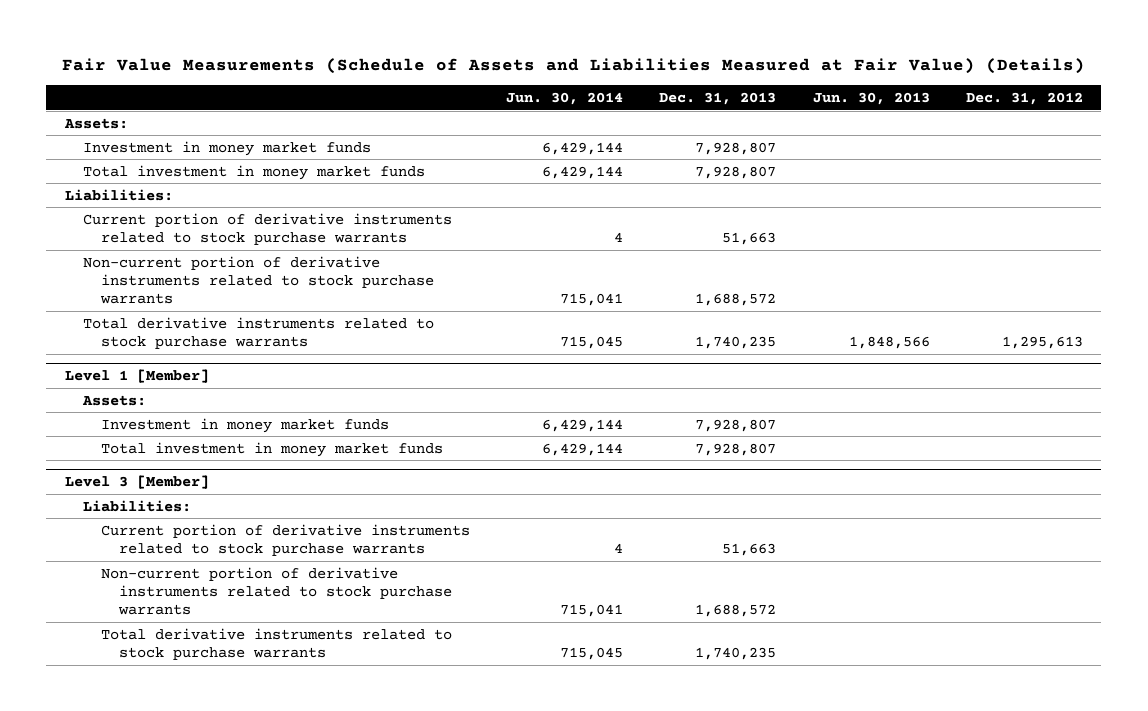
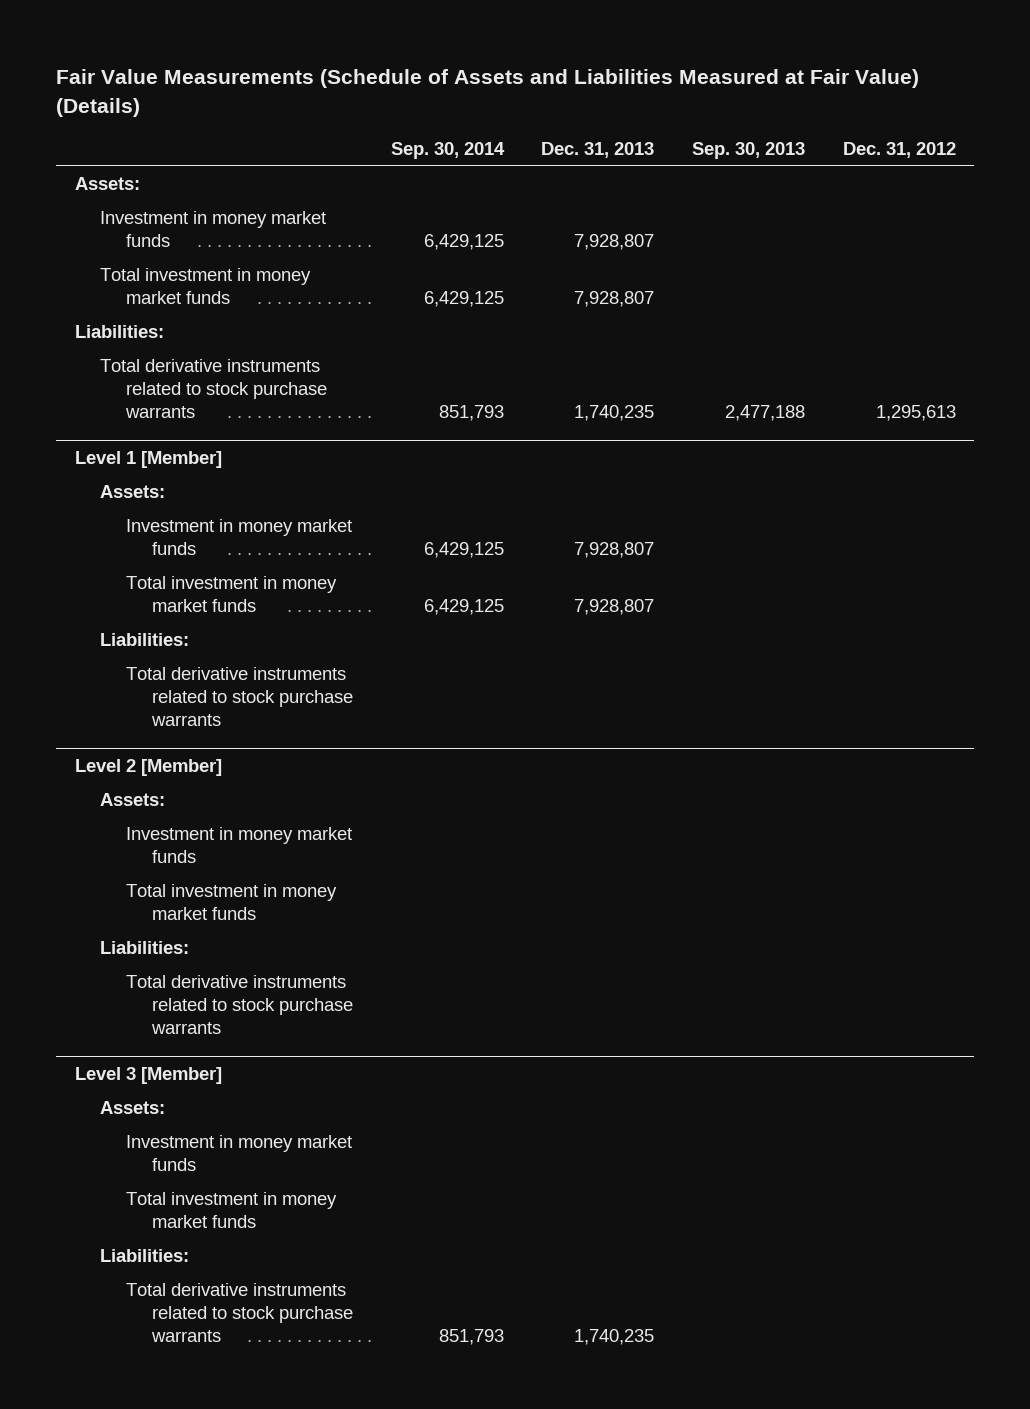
[506,92,624,106] Jun. 30, 2014 -> none
[812,92,930,106] Jun. 30, 2013 -> none
none -> [390,141,505,159] Sep. 30, 2014
none -> [691,141,805,159] Sep. 30, 2013
[82,212,452,246] Current portion of derivative instruments related to stock purchase warrants -> none
[82,255,434,305] Non-current portion of derivative instruments related to stock purchase warrants -> none
none -> [100,633,190,647] Liabilities:
none -> [126,667,353,727] Total derivative instruments related to stock purchase warrants
none -> [74,758,222,776] Level 2 [Member]
none -> [100,793,166,807] Assets:
none -> [126,827,353,864] Investment in money market funds
none -> [126,884,338,921] Total investment in money market funds
none -> [100,941,190,955] Liabilities:
none -> [126,975,353,1035] Total derivative instruments related to stock purchase warrants
none -> [100,1101,166,1115] Assets:
none -> [126,1135,353,1172] Investment in money market funds
none -> [126,1192,338,1229] Total investment in money market funds
[100,523,470,557] Current portion of derivative instruments related to stock purchase warrants -> none
[100,566,452,616] Non-current portion of derivative instruments related to stock purchase warrants -> none

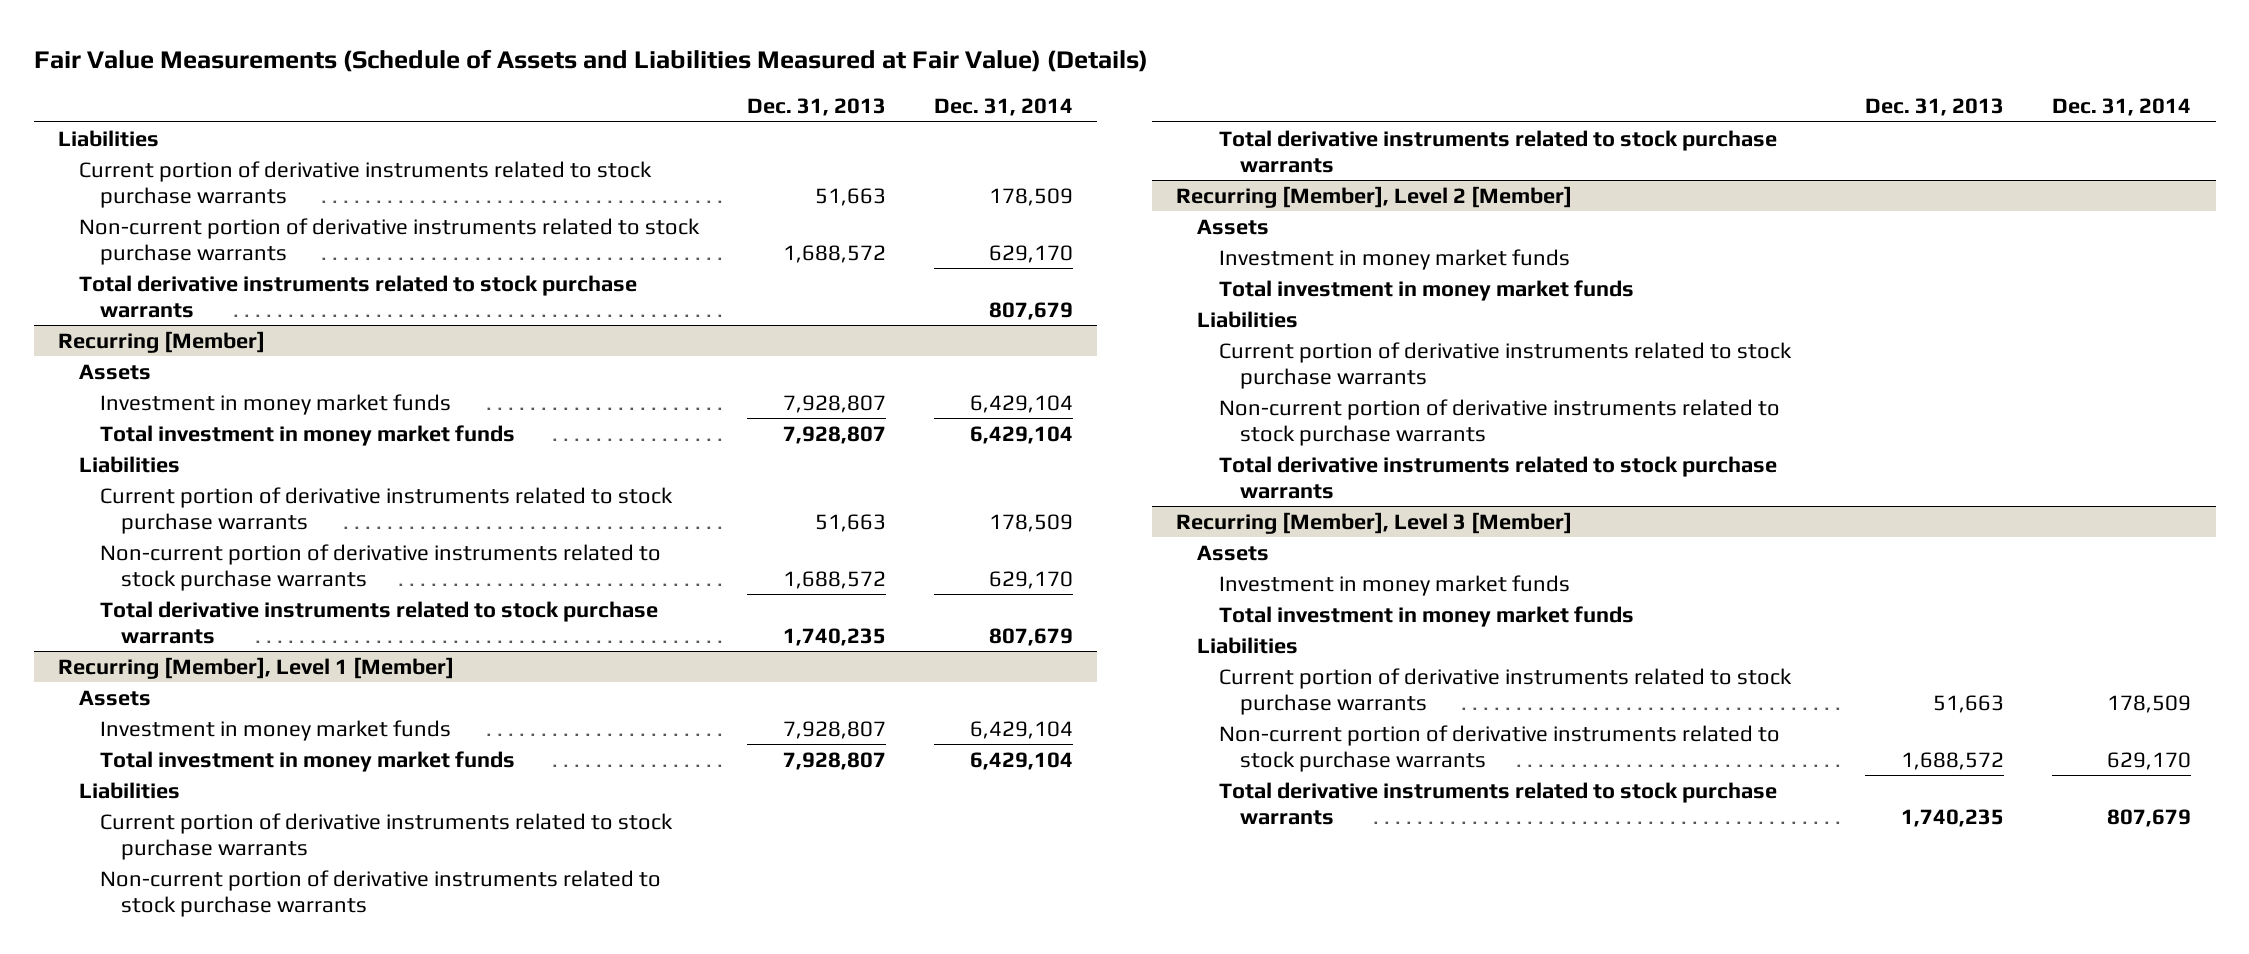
[390,141,505,159] Sep. 30, 2014 -> none
[691,141,805,159] Sep. 30, 2013 -> none
[842,141,956,158] Dec. 31, 2012 -> none
none -> [934,97,1074,116] Dec. 31, 2014
none -> [57,129,159,147] Liabilities
none -> [79,160,653,208] Current portion of derivative instruments related to stock purchase warrants
none -> [79,217,701,265] Non-current portion of derivative instruments related to stock purchase warrants
none -> [79,274,638,318] Total derivative instruments related to stock purchase warrants
none -> [57,330,265,353] Recurring [Member]
[74,177,140,191] Assets: -> [79,363,152,380] Assets
[74,325,164,339] Liabilities: -> [79,455,181,473] Liabilities
none -> [100,486,674,534] Current portion of derivative instruments related to stock purchase warrants
none -> [100,543,662,591] Non-current portion of derivative instruments related to stock purchase warrants
[74,450,222,468] Level 1 [Member] -> [57,656,454,679] Recurring [Member], Level 1 [Member]
[100,485,166,499] Assets: -> [79,689,152,706] Assets
[100,633,190,647] Liabilities: -> [79,781,181,799] Liabilities
none -> [100,812,674,860] Current portion of derivative instruments related to stock purchase warrants
none -> [100,869,662,917] Non-current portion of derivative instruments related to stock purchase warrants
[74,758,222,776] Level 2 [Member] -> [1176,185,1573,208] Recurring [Member], Level 2 [Member]
[100,793,166,807] Assets: -> [1197,218,1270,235] Assets
[100,941,190,955] Liabilities: -> [1197,310,1299,328] Liabilities
none -> [1218,341,1792,389] Current portion of derivative instruments related to stock purchase warrants
none -> [1218,398,1780,446] Non-current portion of derivative instruments related to stock purchase warrants
[74,1066,222,1084] Level 3 [Member] -> [1176,511,1573,534] Recurring [Member], Level 3 [Member]
[100,1101,166,1115] Assets: -> [1197,544,1270,561] Assets
[100,1249,190,1263] Liabilities: -> [1197,636,1299,654] Liabilities
none -> [1218,667,1792,715] Current portion of derivative instruments related to stock purchase warrants
none -> [1218,724,1780,772] Non-current portion of derivative instruments related to stock purchase warrants

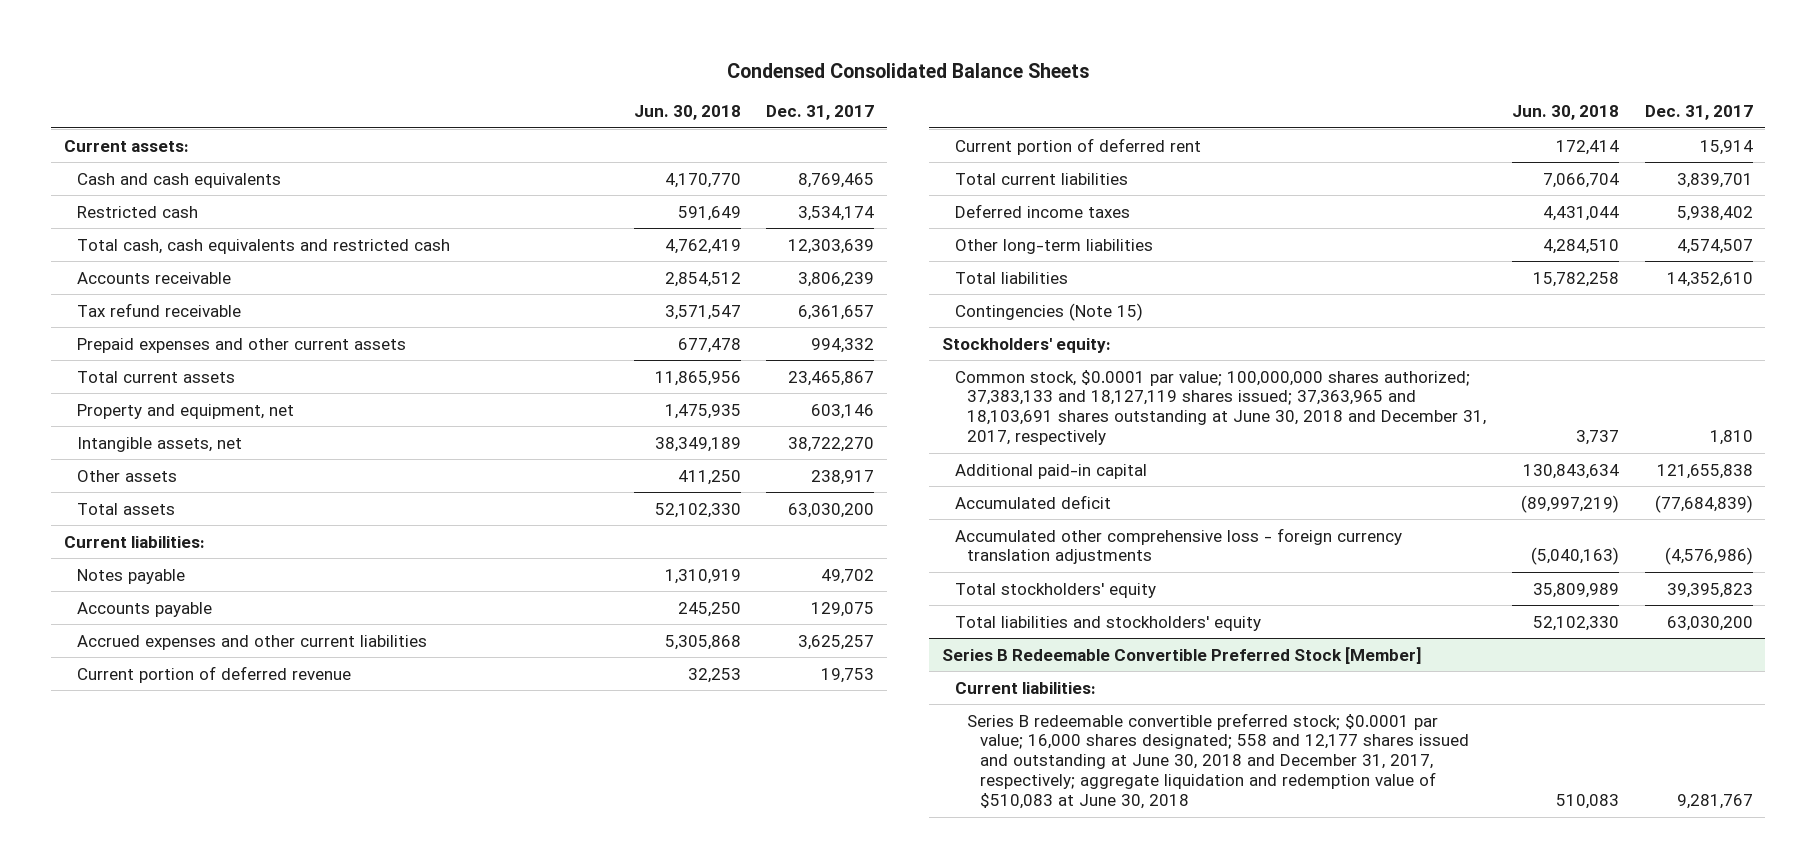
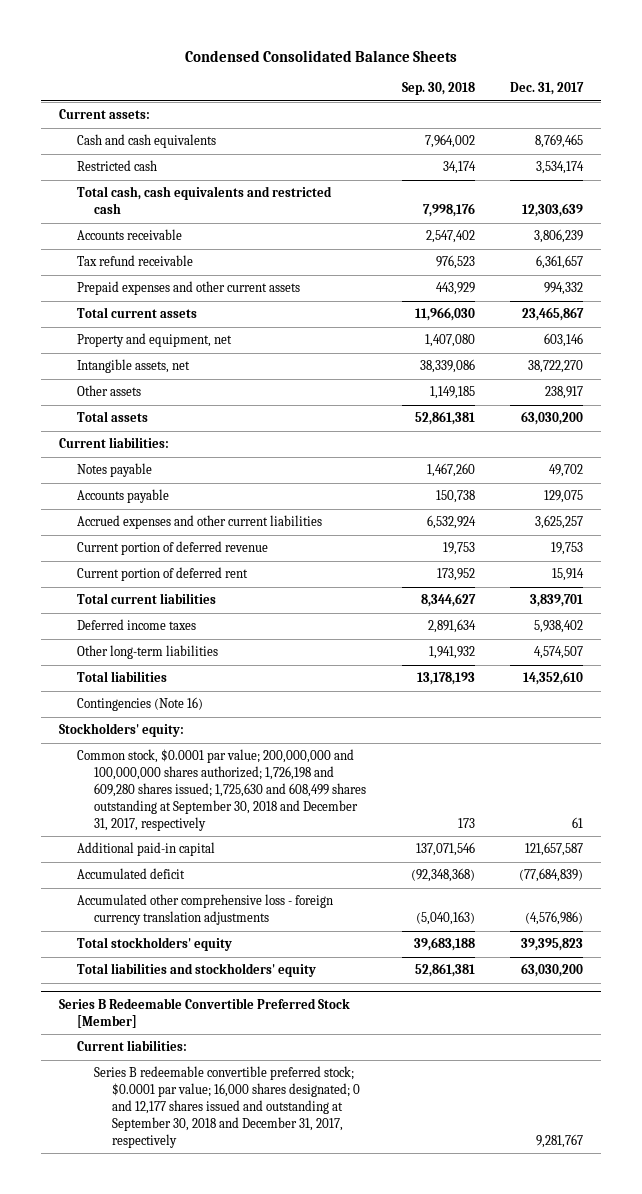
[633,105,741,121] Jun. 30, 2018 -> none
none -> [401,82,475,96] Sep. 30, 2018
[954,302,1143,321] Contingencies (Note 15) -> [76,697,203,712] Contingencies (Note 16)
[954,369,1487,446] Common stock, $0.0001 par value; 100,000,000 shares authorized; 37,383,133 and 18,127,119 shares issued; 37,363,965 and 18,103,691 shares outstanding at June 30, 2018 and December 31, 2017, respectively -> [76,749,367,831] Common stock, $0.0001 par value; 200,000,000 and 100,000,000 shares authorized; 1,726,198 and 609,280 shares issued; 1,725,630 and 608,499 shares outstanding at September 30, 2018 and December 31, 2017, respectively
[1709,430,1753,446] 1,810 -> [571,816,583,828] 61
[1656,463,1753,479] 121,655,838 -> [524,842,583,857] 121,657,587
[967,712,1469,809] Series B redeemable convertible preferred stock; $0.0001 par value; 16,000 shares designated; 558 and 12,177 shares issued and outstanding at June 30, 2018 and December 31, 2017, respectively; aggregate liquidation and redemption value of $510,083 at June 30, 2018 -> [94,1066,361,1148] Series B redeemable convertible preferred stock; $0.0001 par value; 16,000 shares designated; 0 and 12,177 shares issued and outstanding at September 30, 2018 and December 31, 2017, respectively

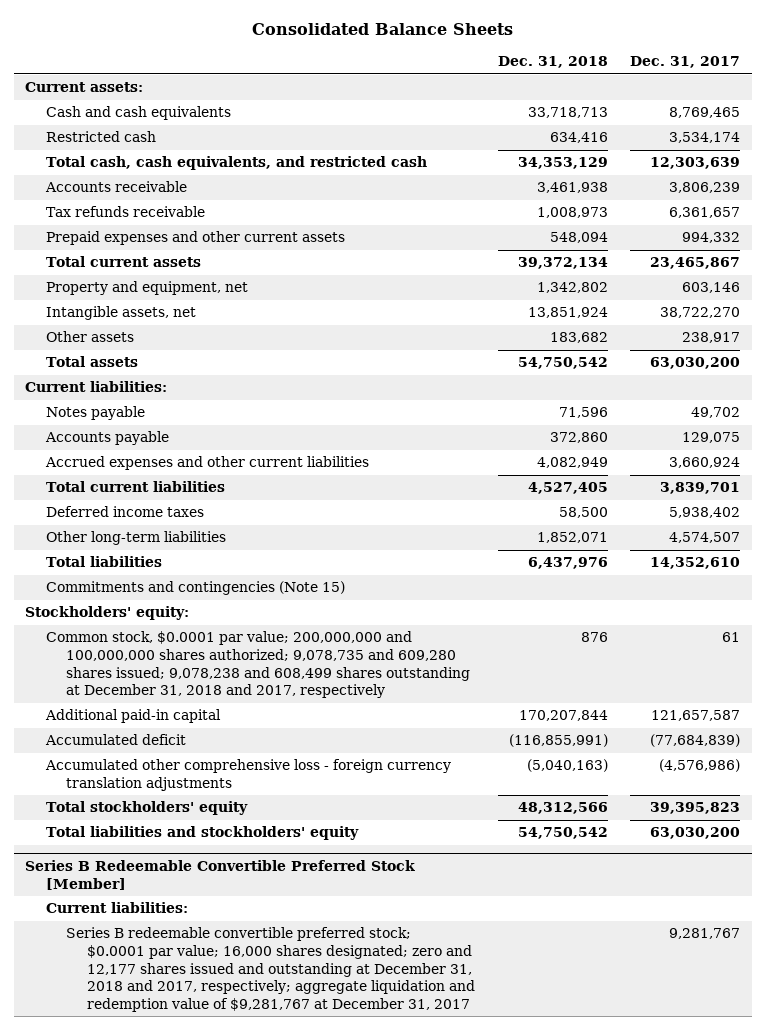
[184,49,457,62] Condensed Consolidated Balance Sheets -> [251,23,513,36] Consolidated Balance Sheets
[401,82,475,96] Sep. 30, 2018 -> none
none -> [497,56,608,69] Dec. 31, 2018
[76,186,332,215] Total cash, cash equivalents and restricted cash -> [45,156,427,171] Total cash, cash equivalents, and restricted cash
[76,255,193,267] Tax refund receivable -> [45,206,205,218] Tax refunds receivable
[76,541,268,556] Current portion of deferred revenue -> none
[76,567,248,582] Current portion of deferred rent -> none
[534,515,583,530] 3,625,257 -> [669,457,741,469] 3,660,924
[76,697,203,712] Contingencies (Note 16) -> [45,581,345,596] Commitments and contingencies (Note 15)
[76,749,367,831] Common stock, $0.0001 par value; 200,000,000 and 100,000,000 shares authorized; 1,726,198 and 609,280 shares issued; 1,725,630 and 608,499 shares outstanding at September 30, 2018 and December 31, 2017, respectively -> [45,631,471,699] Common stock, $0.0001 par value; 200,000,000 and 100,000,000 shares authorized; 9,078,735 and 609,280 shares issued; 9,078,238 and 608,499 shares outstanding at December 31, 2018 and 2017, respectively
[94,1066,361,1148] Series B redeemable convertible preferred stock; $0.0001 par value; 16,000 shares designated; 0 and 12,177 shares issued and outstanding at September 30, 2018 and December 31, 2017, respectively -> [66,927,476,1013] Series B redeemable convertible preferred stock; $0.0001 par value; 16,000 shares designated; zero and 12,177 shares issued and outstanding at December 31, 2018 and 2017, respectively; aggregate liquidation and redemption value of $9,281,767 at December 31, 2017

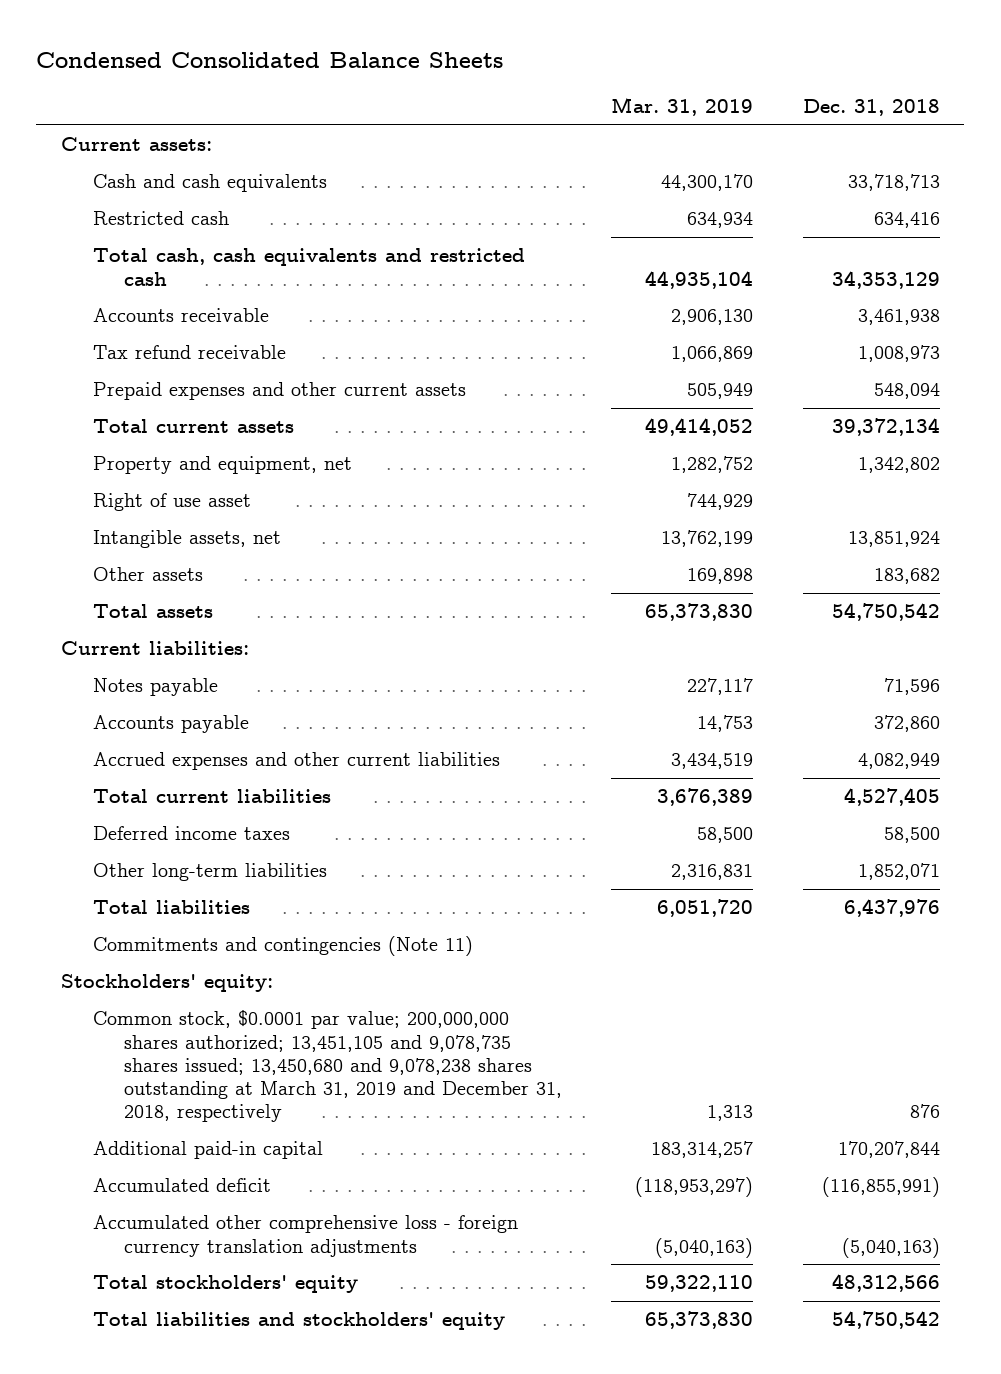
[251,23,513,36] Consolidated Balance Sheets -> [36,51,504,68] Condensed Consolidated Balance Sheets
[630,56,741,69] Dec. 31, 2017 -> none
none -> [611,97,754,117] Mar. 31, 2019
[45,156,427,171] Total cash, cash equivalents, and restricted cash -> [92,248,525,286] Total cash, cash equivalents and restricted cash
[45,206,205,218] Tax refunds receivable -> [92,345,286,360] Tax refund receivable
none -> [92,493,251,512] Right of use asset
[45,581,345,596] Commitments and contingencies (Note 15) -> [92,936,473,957] Commitments and contingencies (Note 11)
[45,631,471,699] Common stock, $0.0001 par value; 200,000,000 and 100,000,000 shares authorized; 9,078,735 and 609,280 shares issued; 9,078,238 and 608,499 shares outstanding at December 31, 2018 and 2017, respectively -> [92,1010,563,1123] Common stock, $0.0001 par value; 200,000,000 shares authorized; 13,451,105 and 9,078,735 shares issued; 13,450,680 and 9,078,238 shares outstanding at March 31, 2019 and December 31, 2018, respectively
[24,860,415,890] Series B Redeemable Convertible Preferred Stock [Member] -> none
[45,902,188,914] Current liabilities: -> none
[66,927,476,1013] Series B redeemable convertible preferred stock; $0.0001 par value; 16,000 shares designated; zero and 12,177 shares issued and outstanding at December 31, 2018 and 2017, respectively; aggregate liquidation and redemption value of $9,281,767 at December 31, 2017 -> none

